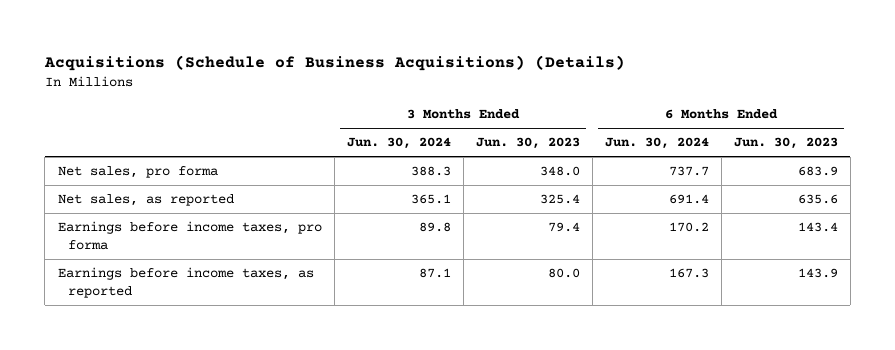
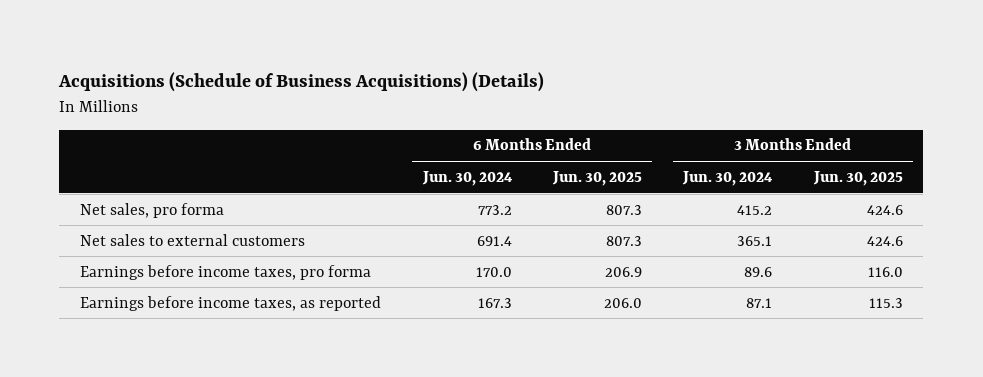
[475,137,580,150] Jun. 30, 2023 -> none
[733,137,838,150] Jun. 30, 2023 -> none
none -> [551,170,642,186] Jun. 30, 2025
none -> [812,170,903,186] Jun. 30, 2025
[410,166,451,177] 388.3 -> [737,204,773,215] 415.2
[668,166,709,177] 737.7 -> [477,204,512,215] 773.2
[57,194,234,207] Net sales, as reported -> [80,233,306,246] Net sales to external customers
[418,222,451,233] 89.8 -> [744,266,773,277] 89.6
[668,222,709,233] 170.2 -> [475,266,512,277] 170.0

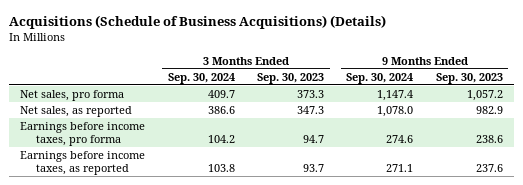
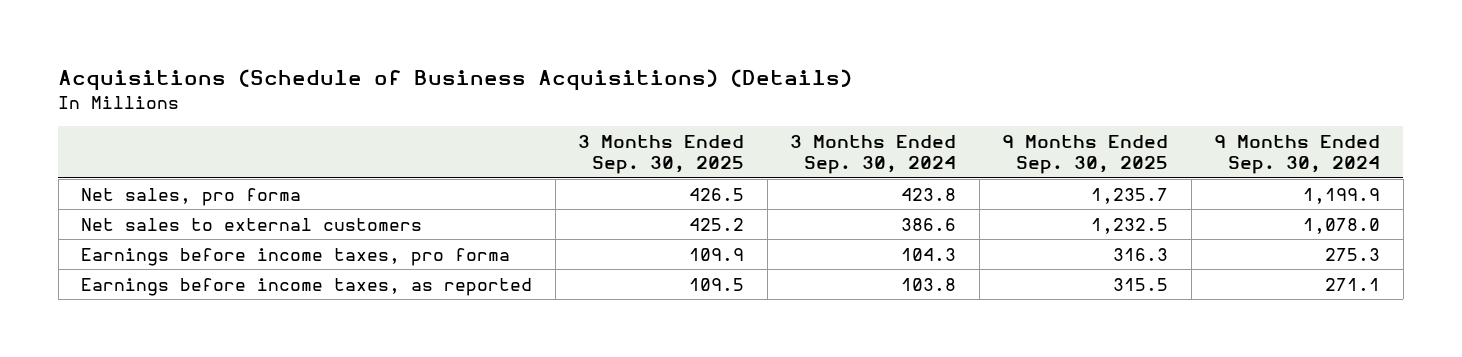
[256,72,324,84] Sep. 30, 2023 -> none
[435,72,503,84] Sep. 30, 2023 -> none
none -> [578,134,745,175] 3 Months Ended Sep. 30, 2025
none -> [1002,134,1169,175] 9 Months Ended Sep. 30, 2025
[207,90,235,99] 409.7 -> [901,187,957,201] 423.8
[377,90,414,102] 1,147.4 -> [1303,187,1381,204] 1,199.9
[20,106,133,118] Net sales, as reported -> [81,217,423,231] Net sales to external customers
[207,135,235,144] 104.2 -> [901,247,957,261] 104.3
[386,135,414,144] 274.6 -> [1325,247,1381,261] 275.3

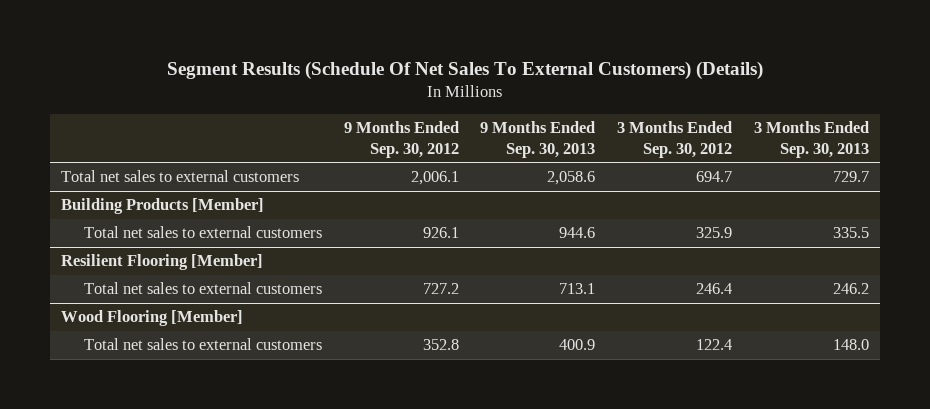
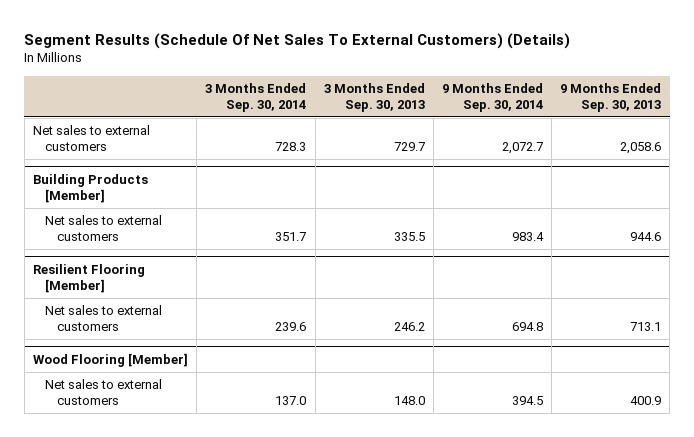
[343,120,459,158] 9 Months Ended Sep. 30, 2012 -> none
[617,120,733,158] 3 Months Ended Sep. 30, 2012 -> none
none -> [205,82,307,112] 3 Months Ended Sep. 30, 2014
none -> [441,82,543,112] 9 Months Ended Sep. 30, 2014
[60,170,299,183] Total net sales to external customers -> [33,125,151,152] Net sales to external customers
[83,226,322,239] Total net sales to external customers -> [44,215,162,242] Net sales to external customers
[83,282,322,295] Total net sales to external customers -> [44,305,162,332] Net sales to external customers
[83,338,322,351] Total net sales to external customers -> [44,379,162,406] Net sales to external customers

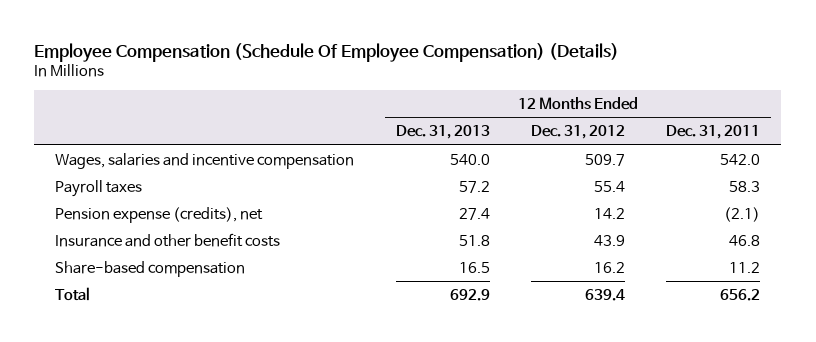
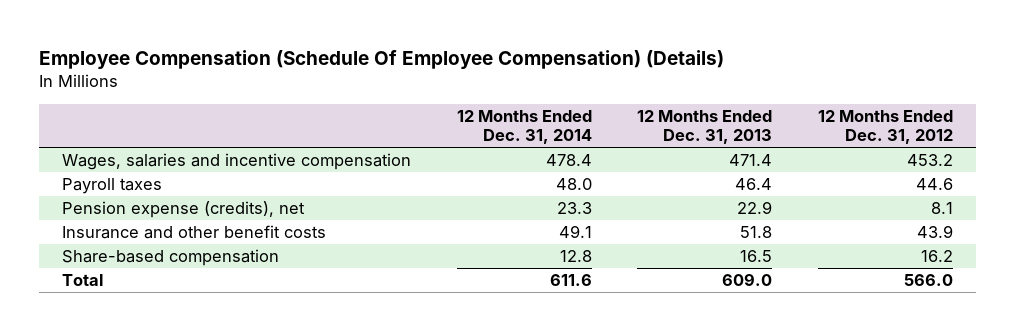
[666,125,761,140] Dec. 31, 2011 -> none
none -> [456,109,592,145] 12 Months Ended Dec. 31, 2014
[449,153,490,165] 540.0 -> [729,154,773,167] 471.4
[584,153,625,166] 509.7 -> [907,154,954,167] 453.2
[458,180,490,193] 57.2 -> [735,178,773,191] 46.4
[593,180,625,192] 55.4 -> [916,178,954,191] 44.6
[458,207,490,220] 27.4 -> [737,201,773,215] 22.9
[593,207,625,219] 14.2 -> [931,202,954,215] 8.1
[449,288,490,301] 692.9 -> [722,273,773,287] 609.0
[584,288,625,301] 639.4 -> [904,274,954,287] 566.0

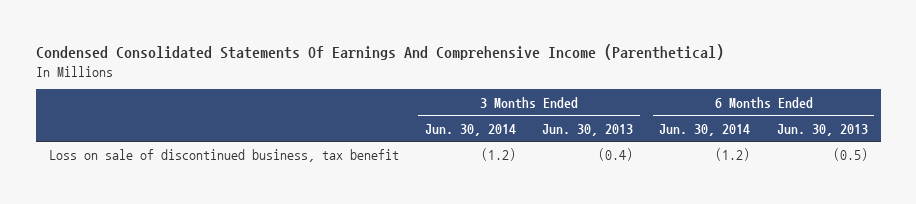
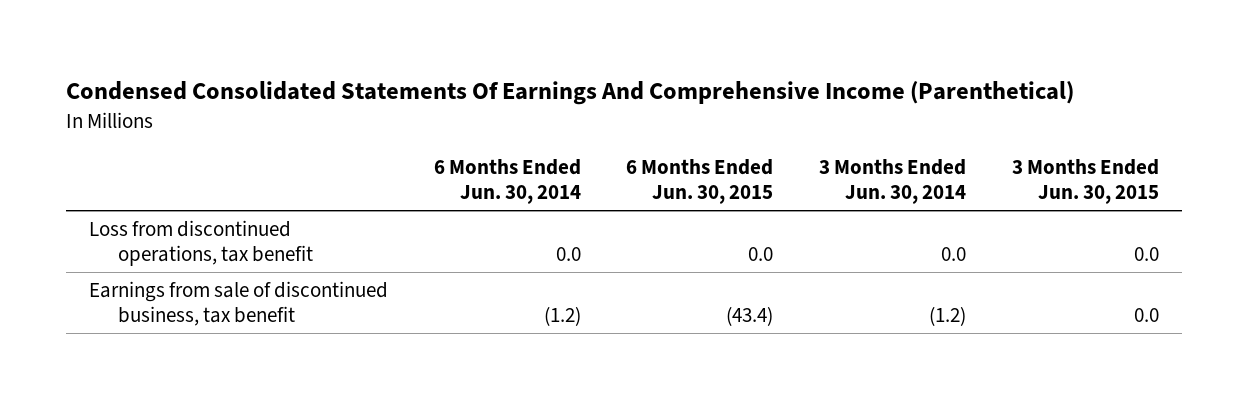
[542,123,634,136] Jun. 30, 2013 -> none
[776,123,868,136] Jun. 30, 2013 -> none
none -> [626,158,774,205] 6 Months Ended Jun. 30, 2015
none -> [1011,158,1159,205] 3 Months Ended Jun. 30, 2015
none -> [89,219,314,267] Loss from discontinued operations, tax benefit
[48,149,399,163] Loss on sale of discontinued business, tax benefit -> [89,280,389,327] Earnings from sale of discontinued business, tax benefit

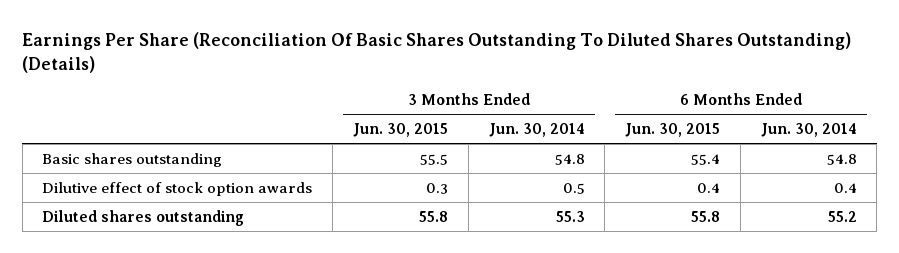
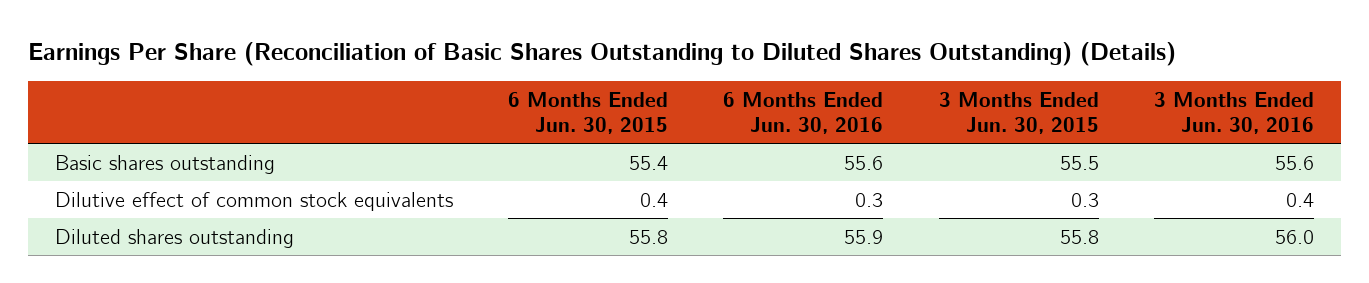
[22,31,852,73] Earnings Per Share (Reconciliation Of Basic Shares Outstanding To Diluted Shares Outstanding) (Details) -> [27,42,1176,67] Earnings Per Share (Reconciliation of Basic Shares Outstanding to Diluted Shares Outstanding) (Details)
[488,122,585,137] Jun. 30, 2014 -> none
[760,122,857,137] Jun. 30, 2014 -> none
none -> [723,92,884,135] 6 Months Ended Jun. 30, 2016
none -> [1153,92,1314,135] 3 Months Ended Jun. 30, 2016
[42,181,313,196] Dilutive effect of stock option awards -> [55,191,454,211] Dilutive effect of common stock equivalents

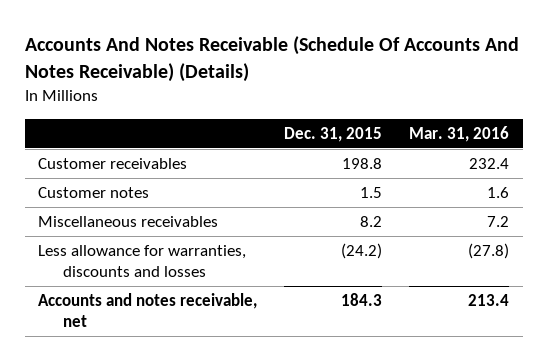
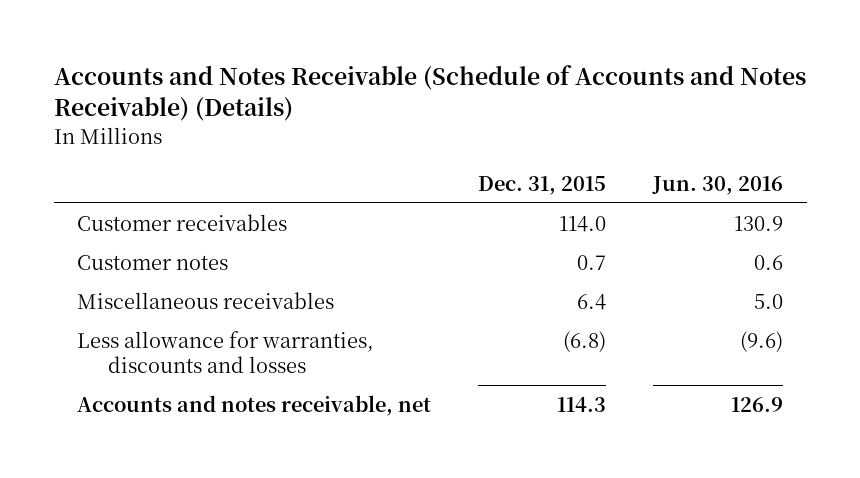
[24,36,519,83] Accounts And Notes Receivable (Schedule Of Accounts And Notes Receivable) (Details) -> [53,65,806,122] Accounts and Notes Receivable (Schedule of Accounts and Notes Receivable) (Details)
[409,125,510,142] Mar. 31, 2016 -> none
none -> [652,175,784,195] Jun. 30, 2016
[342,158,383,170] 198.8 -> [559,215,607,232] 114.0
[360,187,383,199] 1.5 -> [577,254,607,270] 0.7
[360,216,383,228] 8.2 -> [577,293,607,310] 6.4
[341,243,383,260] (24.2) -> [563,330,607,352] (6.8)
[341,293,383,307] 184.3 -> [557,396,607,412] 114.3

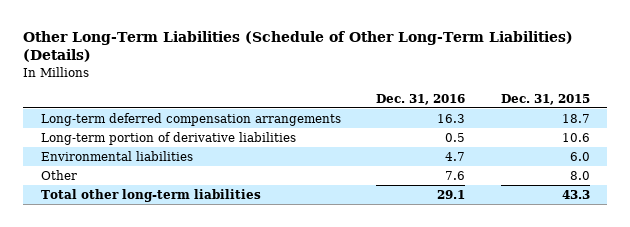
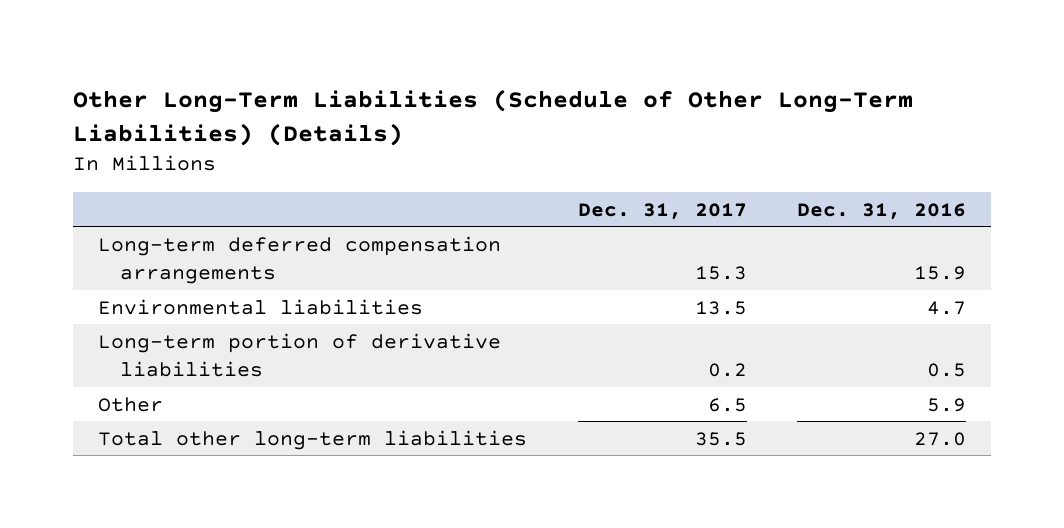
[500,93,590,105] Dec. 31, 2015 -> none
none -> [577,202,747,220] Dec. 31, 2017
[437,113,466,123] 16.3 -> [913,265,966,280] 15.9
[40,131,296,145] Long-term portion of derivative liabilities -> [98,332,502,377] Long-term portion of derivative liabilities
[445,170,466,180] 7.6 -> [926,397,966,412] 5.9
[437,189,466,199] 29.1 -> [913,431,966,446] 27.0

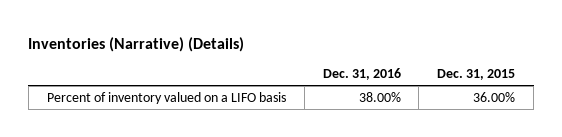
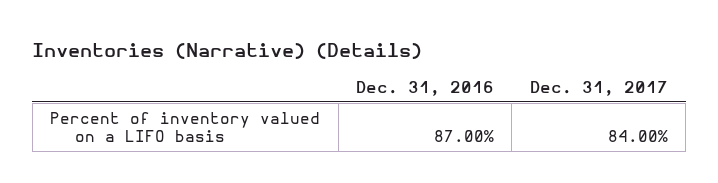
[437,69,516,81] Dec. 31, 2015 -> none
none -> [529,81,668,97] Dec. 31, 2017
[358,91,401,102] 38.00% -> [434,130,495,143] 87.00%

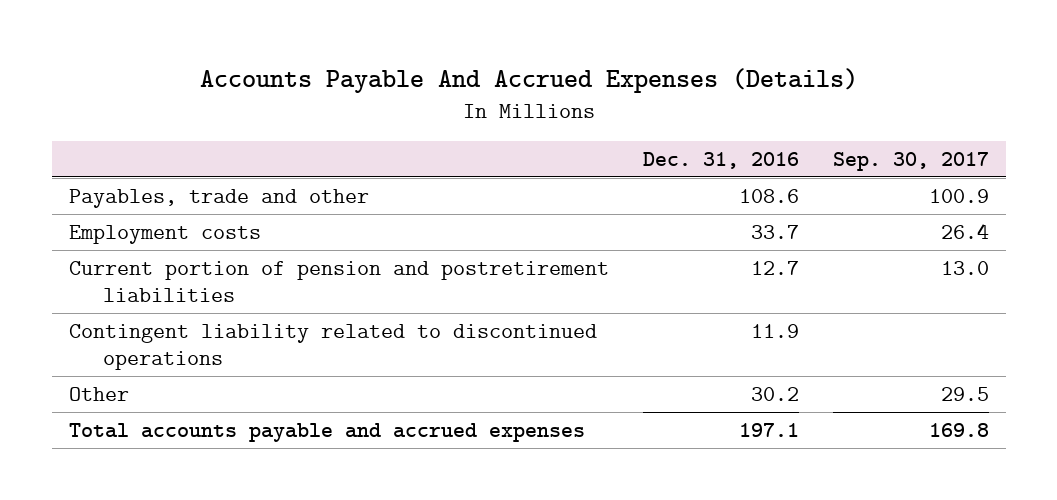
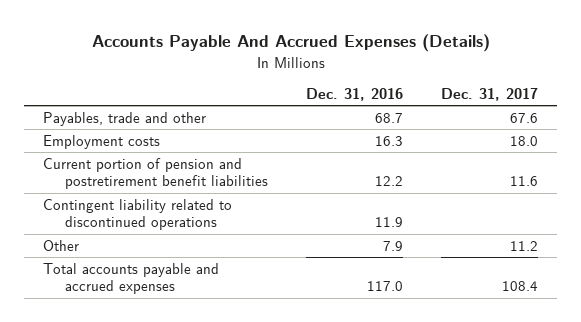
[832,151,989,171] Sep. 30, 2017 -> none
none -> [441,88,539,102] Dec. 31, 2017
[738,188,799,203] 108.6 -> [375,112,404,123] 68.7
[750,224,799,239] 33.7 -> [375,135,404,146] 16.3
[68,260,609,303] Current portion of pension and postretirement liabilities -> [43,157,269,190] Current portion of pension and postretirement benefit liabilities
[750,260,799,275] 12.7 -> [375,176,404,187] 12.2
[750,386,799,401] 30.2 -> [383,240,404,251] 7.9
[738,422,799,437] 197.1 -> [367,281,404,292] 117.0

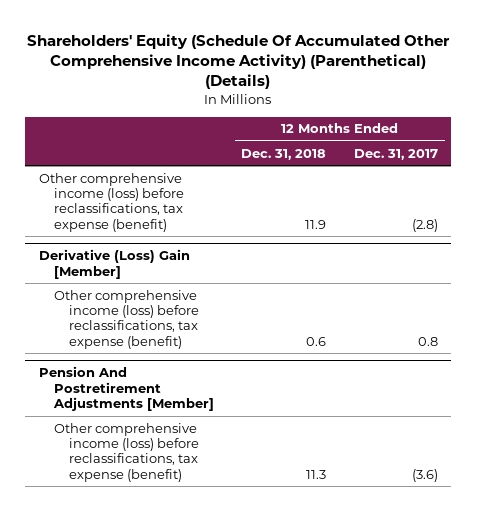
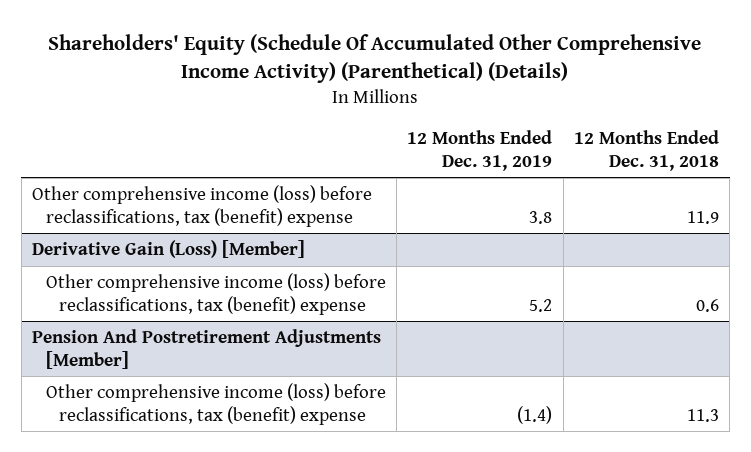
[353,148,438,160] Dec. 31, 2017 -> none
none -> [407,129,553,171] 12 Months Ended Dec. 31, 2019
[39,172,185,232] Other comprehensive income (loss) before reclassifications, tax expense (benefit) -> [31,185,372,227] Other comprehensive income (loss) before reclassifications, tax (benefit) expense
[39,249,191,279] Derivative (Loss) Gain [Member] -> [31,240,305,259] Derivative Gain (Loss) [Member]
[54,289,200,349] Other comprehensive income (loss) before reclassifications, tax expense (benefit) -> [45,273,386,315] Other comprehensive income (loss) before reclassifications, tax (benefit) expense
[54,422,200,482] Other comprehensive income (loss) before reclassifications, tax expense (benefit) -> [45,383,386,425] Other comprehensive income (loss) before reclassifications, tax (benefit) expense

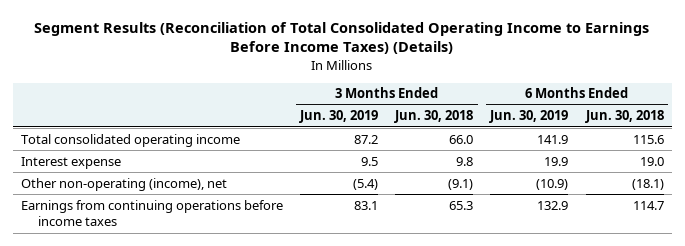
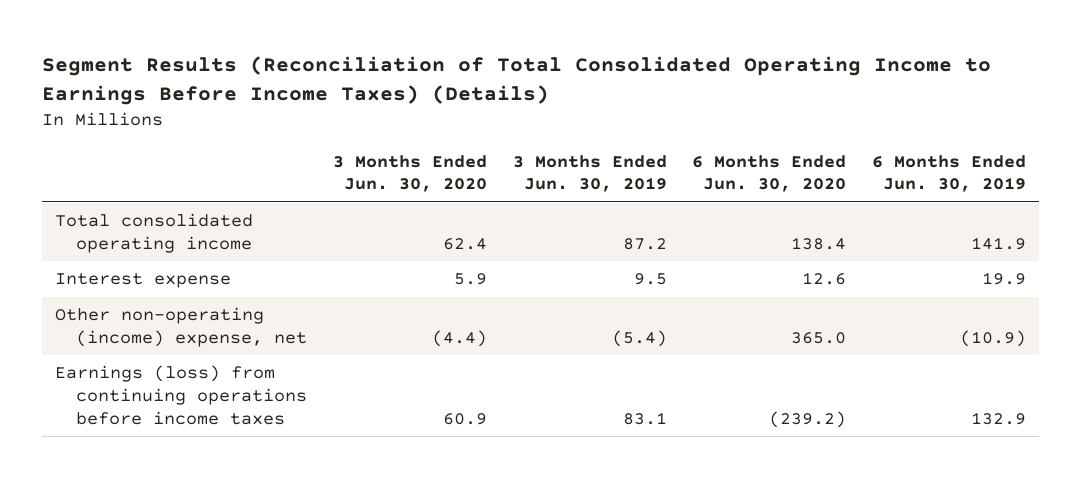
[394,110,474,124] Jun. 30, 2018 -> none
[584,110,664,124] Jun. 30, 2018 -> none
none -> [332,154,487,193] 3 Months Ended Jun. 30, 2020
none -> [692,154,847,193] 6 Months Ended Jun. 30, 2020
[21,177,228,191] Other non-operating (income), net -> [54,307,308,348] Other non-operating (income) expense, net
[21,199,284,227] Earnings from continuing operations before income taxes -> [54,365,308,425] Earnings (loss) from continuing operations before income taxes

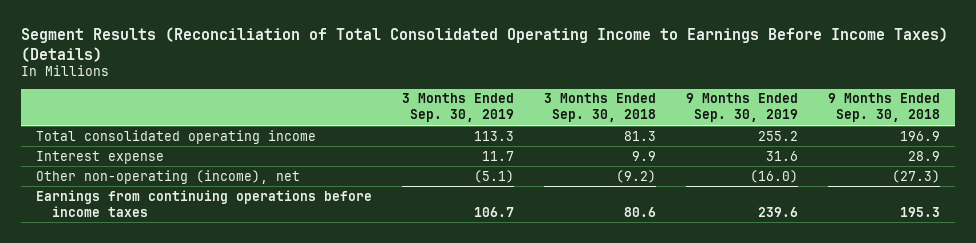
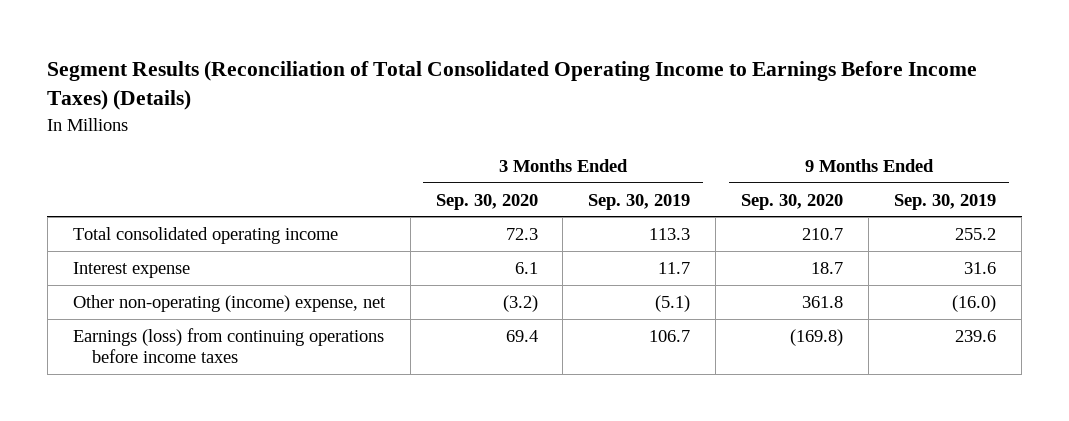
[544,93,657,123] 3 Months Ended Sep. 30, 2018 -> none
[828,93,941,123] 9 Months Ended Sep. 30, 2018 -> none
none -> [435,193,538,210] Sep. 30, 2020
none -> [741,193,844,210] Sep. 30, 2020
[36,169,301,184] Other non-operating (income), net -> [72,294,386,312] Other non-operating (income) expense, net
[36,189,373,217] Earnings from continuing operations before income taxes -> [72,327,384,364] Earnings (loss) from continuing operations before income taxes

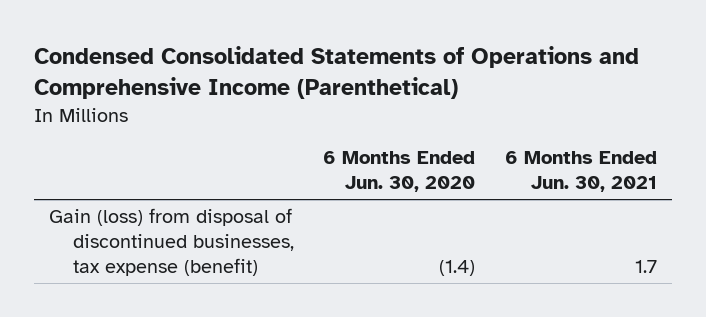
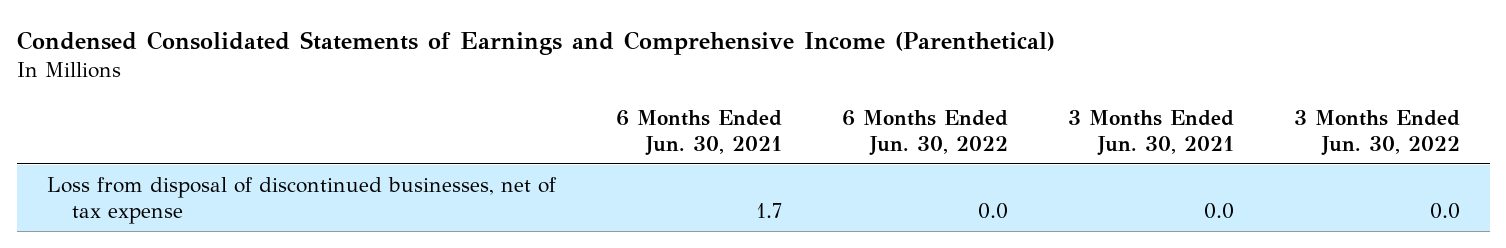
[33,46,639,99] Condensed Consolidated Statements of Operations and Comprehensive Income (Parenthetical) -> [16,31,1055,56] Condensed Consolidated Statements of Earnings and Comprehensive Income (Parenthetical)
[323,151,476,193] 6 Months Ended Jun. 30, 2020 -> none
none -> [841,109,1008,157] 6 Months Ended Jun. 30, 2022
none -> [1067,109,1234,157] 3 Months Ended Jun. 30, 2021
none -> [1293,109,1460,157] 3 Months Ended Jun. 30, 2022
[48,208,294,277] Gain (loss) from disposal of discontinued businesses, tax expense (benefit) -> [46,176,557,225] Loss from disposal of discontinued businesses, net of tax expense

